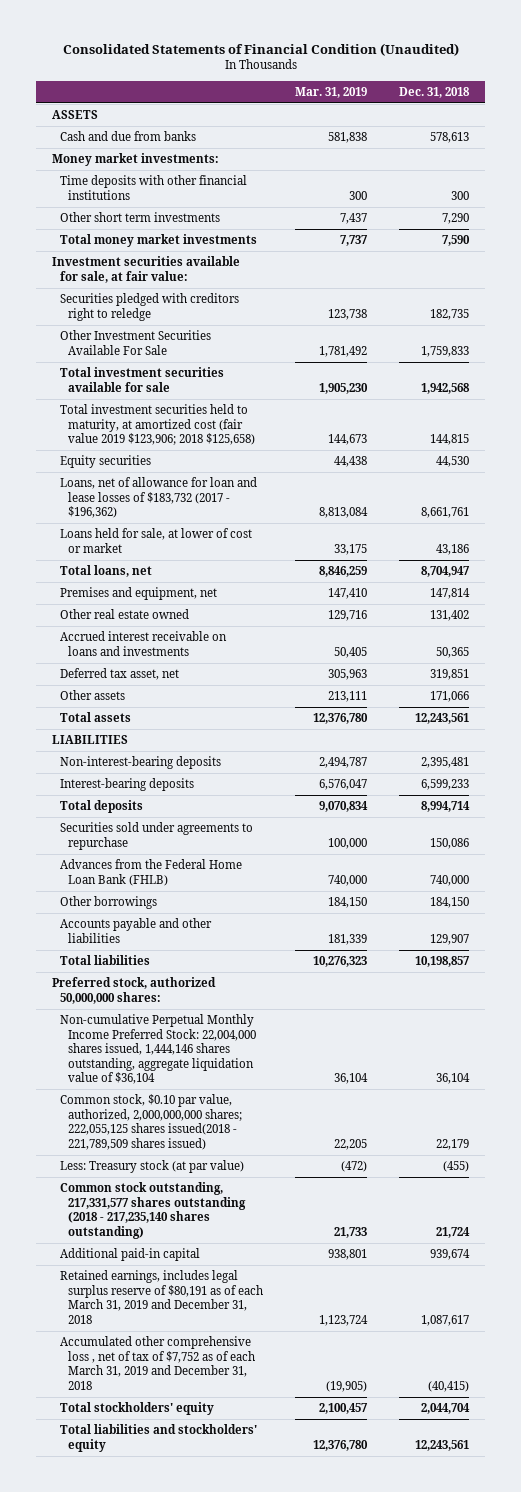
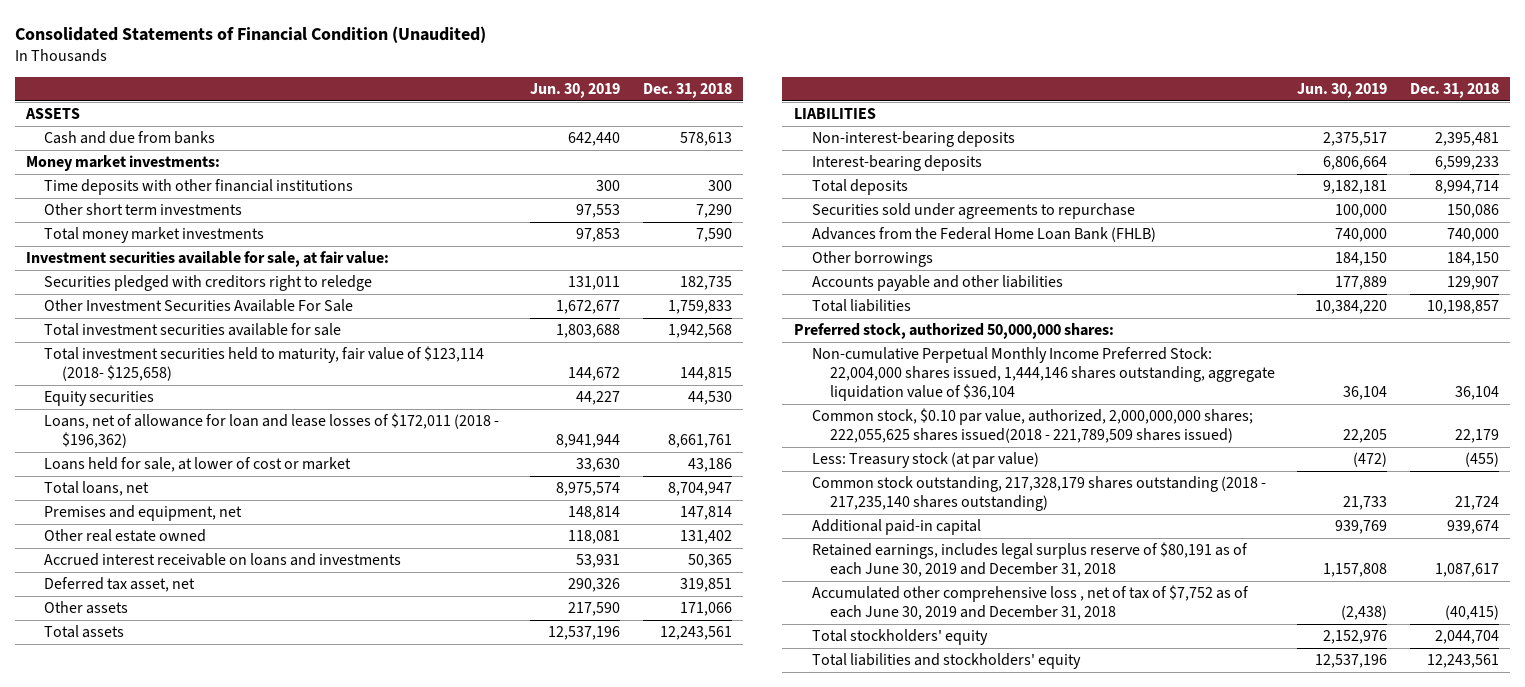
[295,86,368,98] Mar. 31, 2019 -> none
none -> [530,82,621,98] Jun. 30, 2019
[60,404,256,446] Total investment securities held to maturity, at amortized cost (fair value 2019 $123,906; 2018 $125,658) -> [44,346,485,382] Total investment securities held to maturity, fair value of $123,114 (2018- $125,658)
[60,477,258,519] Loans, net of allowance for loan and lease losses of $183,732 (2017 - $196,362) -> [44,413,500,449] Loans, net of allowance for loan and lease losses of $172,011 (2018 - $196,362)
[60,1094,243,1150] Common stock, $0.10 par value, authorized, 2,000,000,000 shares; 222,055,125 shares issued(2018 - 221,789,509 shares issued) -> [811,408,1253,444] Common stock, $0.10 par value, authorized, 2,000,000,000 shares; 222,055,625 shares issued(2018 - 221,789,509 shares issued)
[60,1182,247,1239] Common stock outstanding, 217,331,577 shares outstanding (2018 - 217,235,140 shares outstanding) -> [811,476,1266,512] Common stock outstanding, 217,328,179 shares outstanding (2018 - 217,235,140 shares outstanding)
[60,1270,264,1324] Retained earnings, includes legal surplus reserve of $80,191 as of each March 31, 2019 and December 31, 2018 -> [811,542,1248,578] Retained earnings, includes legal surplus reserve of $80,191 as of each June 30, 2019 and December 31, 2018
[60,1336,256,1390] Accumulated other comprehensive loss , net of tax of $7,752 as of each March 31, 2019 and December 31, 2018 -> [811,585,1249,621] Accumulated other comprehensive loss , net of tax of $7,752 as of each June 30, 2019 and December 31, 2018

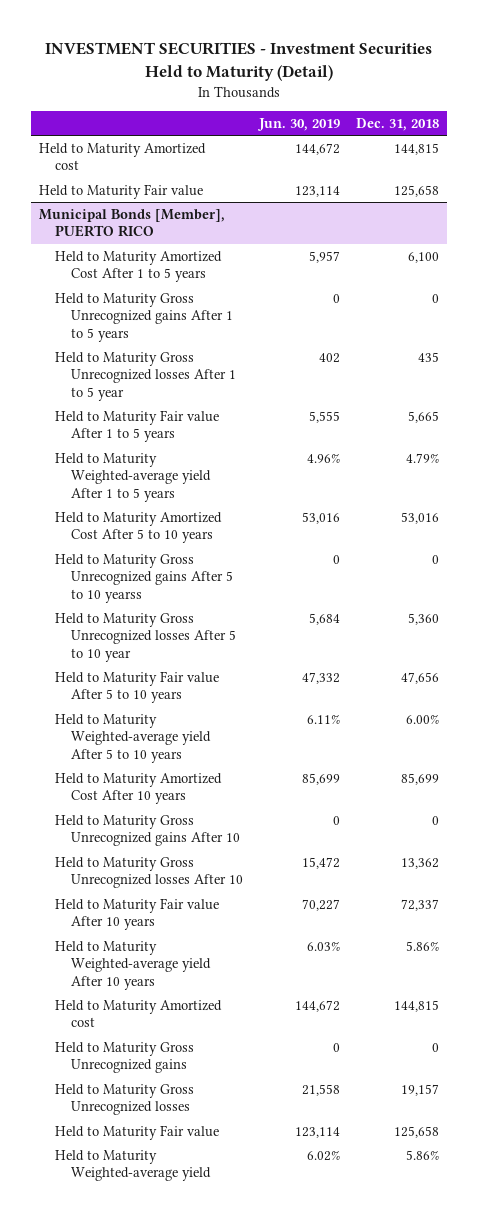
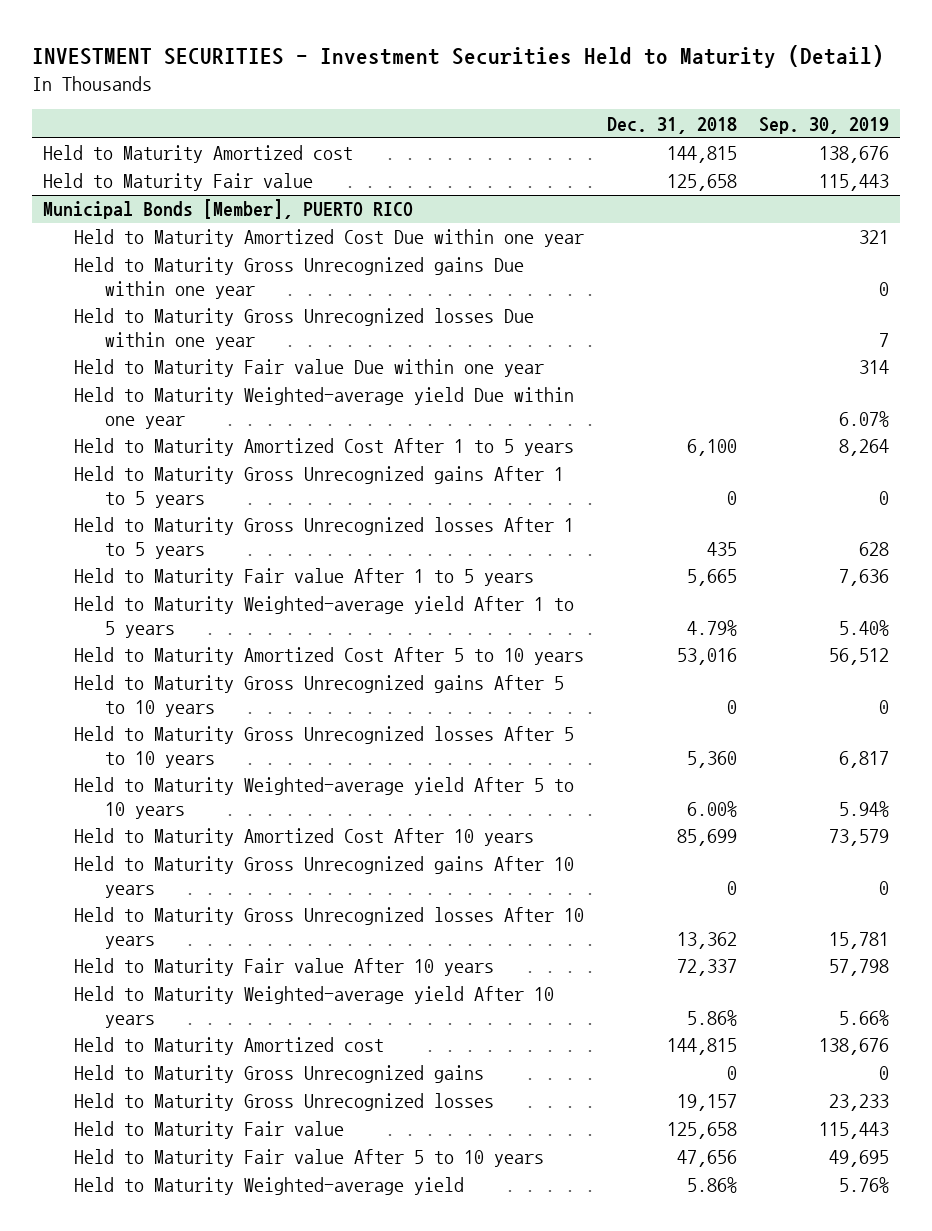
[256,117,340,131] Jun. 30, 2019 -> none
none -> [759,116,890,134] Sep. 30, 2019
none -> [73,229,584,248] Held to Maturity Amortized Cost Due within one year
none -> [73,257,524,299] Held to Maturity Gross Unrecognized gains Due within one year
none -> [73,308,534,350] Held to Maturity Gross Unrecognized losses Due within one year
none -> [73,359,544,378] Held to Maturity Fair value Due within one year
none -> [73,387,574,429] Held to Maturity Weighted-average yield Due within one year
[54,351,236,402] Held to Maturity Gross Unrecognized losses After 1 to 5 year -> [73,517,574,559] Held to Maturity Gross Unrecognized losses After 1 to 5 years
[54,553,233,604] Held to Maturity Gross Unrecognized gains After 5 to 10 yearss -> [73,675,564,717] Held to Maturity Gross Unrecognized gains After 5 to 10 years
[54,612,236,663] Held to Maturity Gross Unrecognized losses After 5 to 10 year -> [73,726,574,768] Held to Maturity Gross Unrecognized losses After 5 to 10 years
[54,814,240,847] Held to Maturity Gross Unrecognized gains After 10 -> [73,856,574,898] Held to Maturity Gross Unrecognized gains After 10 years
[54,856,243,889] Held to Maturity Gross Unrecognized losses After 10 -> [73,907,584,949] Held to Maturity Gross Unrecognized losses After 10 years
[54,670,219,704] Held to Maturity Fair value After 5 to 10 years -> [73,1149,544,1168] Held to Maturity Fair value After 5 to 10 years

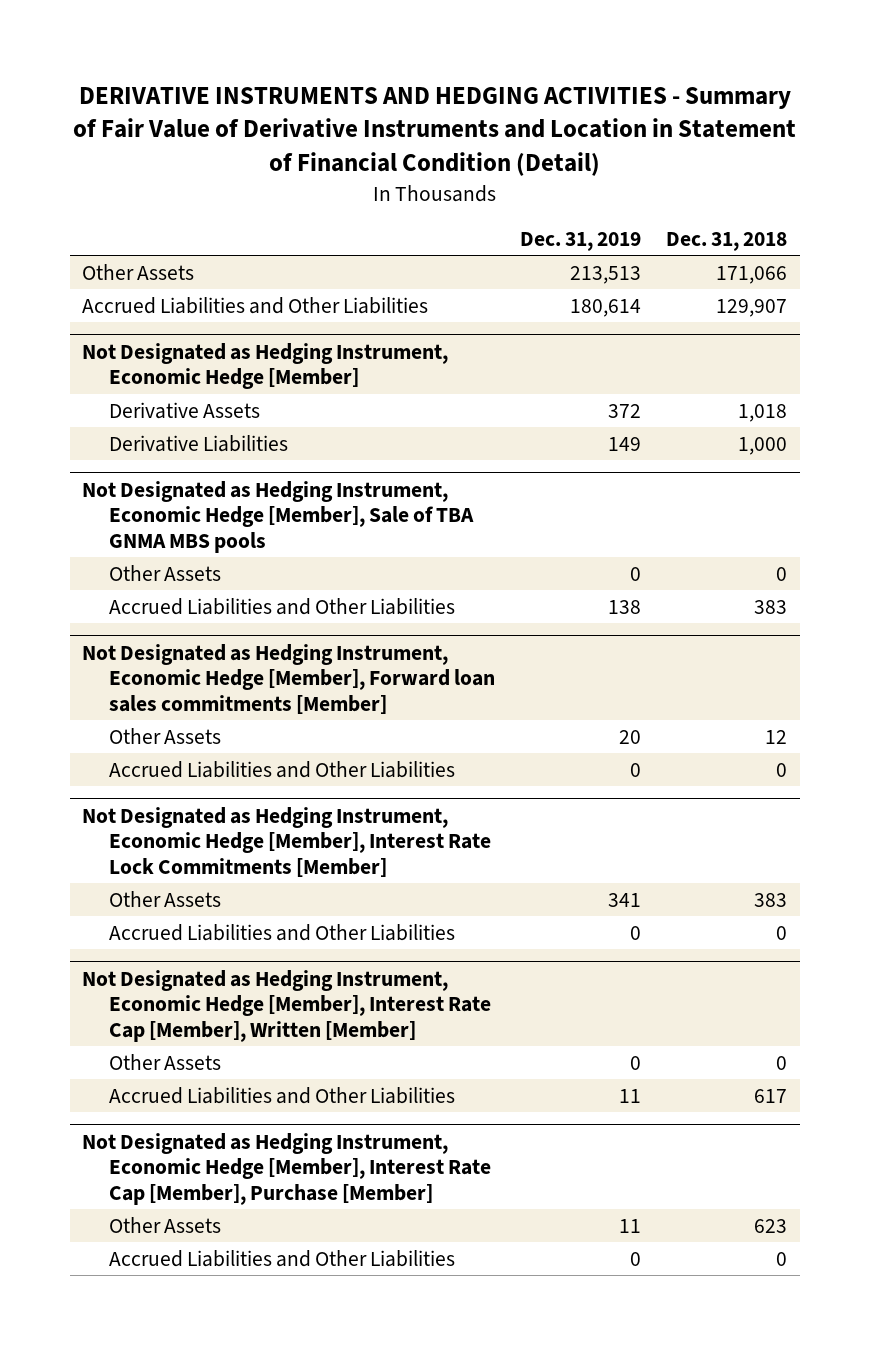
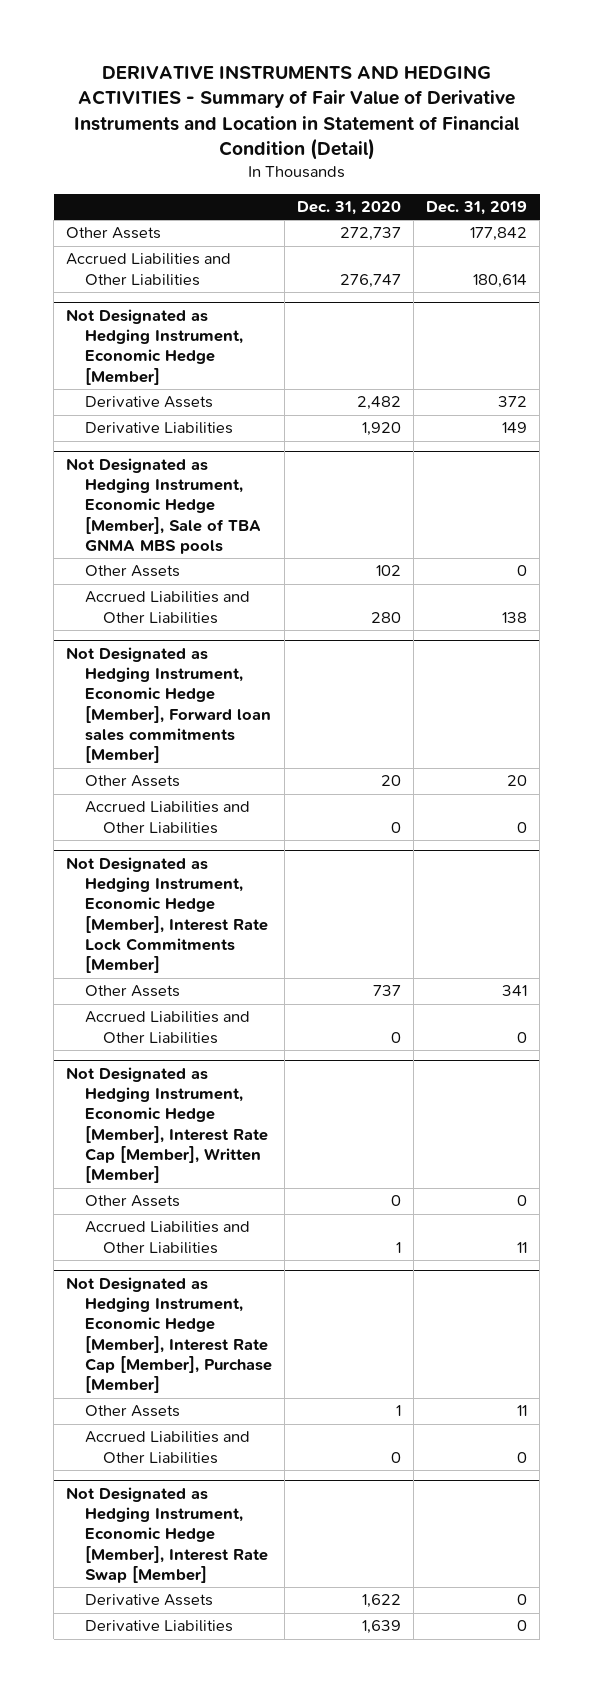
[666,231,788,251] Dec. 31, 2018 -> none
none -> [296,200,401,215] Dec. 31, 2020
[569,265,641,284] 213,513 -> [470,227,528,242] 177,842
none -> [66,1486,268,1584] Not Designated as Hedging Instrument, Economic Hedge [Member], Interest Rate Swap [Member]
none -> [84,1594,213,1607] Derivative Assets
none -> [84,1620,233,1633] Derivative Liabilities

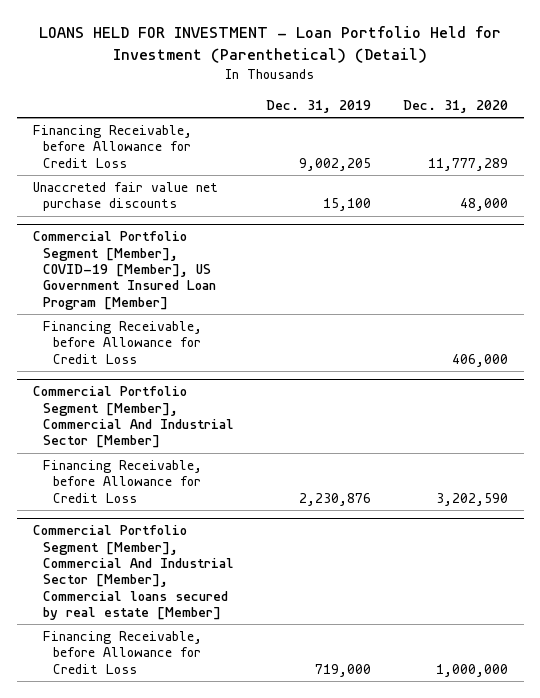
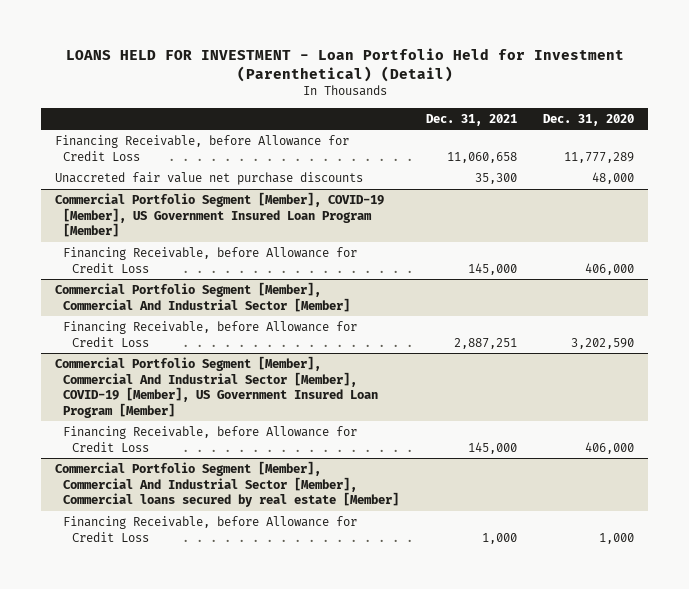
[265,99,371,113] Dec. 31, 2019 -> none
none -> [425,113,517,126] Dec. 31, 2021
none -> [54,356,379,418] Commercial Portfolio Segment [Member], Commercial And Industrial Sector [Member], COVID-19 [Member], US Government Insured Loan Program [Member]
none -> [63,426,358,452] Financing Receivable, before Allowance for Credit Loss
[435,663,508,677] 1,000,000 -> [599,532,635,544] 1,000

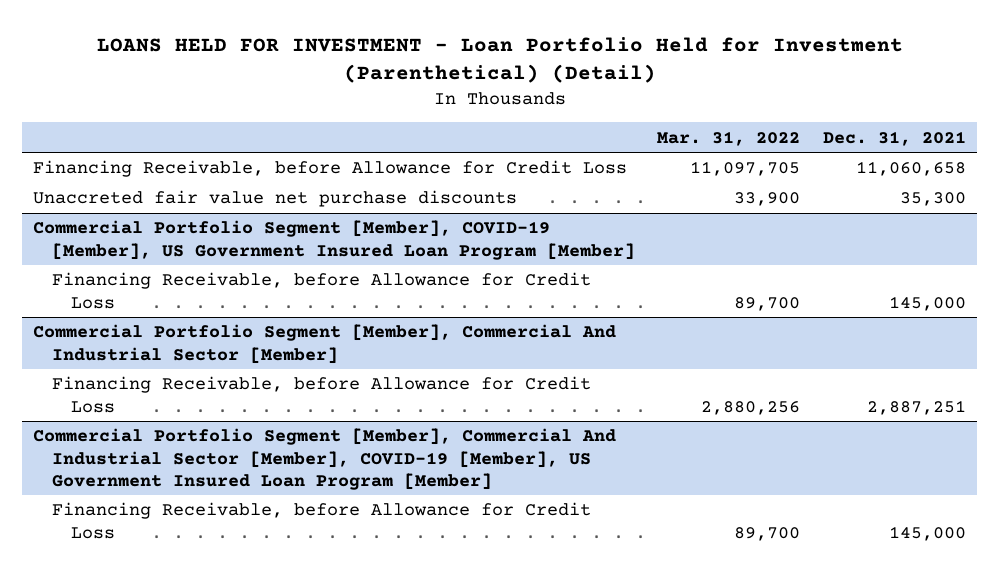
[543,113,635,126] Dec. 31, 2020 -> none
none -> [657,130,801,146] Mar. 31, 2022
[54,461,400,508] Commercial Portfolio Segment [Member], Commercial And Industrial Sector [Member], Commercial loans secured by real estate [Member] -> none
[63,516,358,542] Financing Receivable, before Allowance for Credit Loss -> none

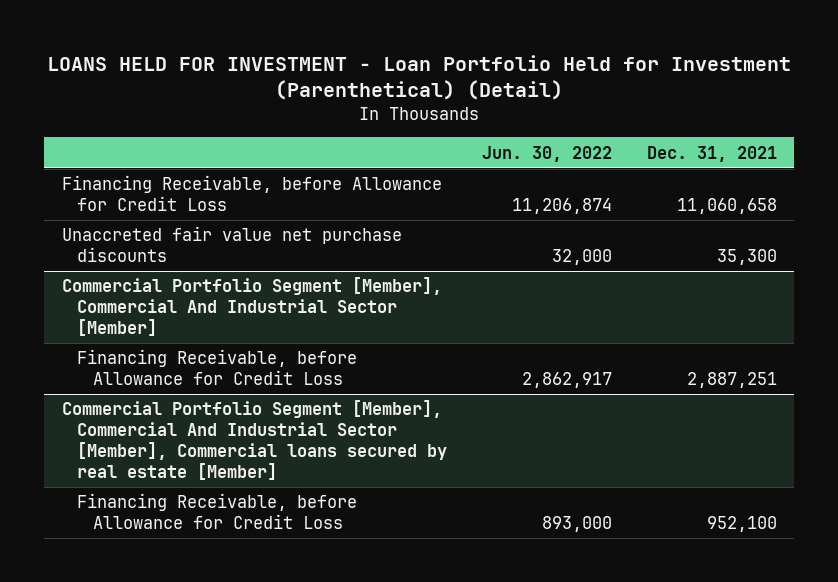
[657,130,801,146] Mar. 31, 2022 -> none
none -> [481,145,612,162] Jun. 30, 2022
[33,220,635,260] Commercial Portfolio Segment [Member], COVID-19 [Member], US Government Insured Loan Program [Member] -> none
[51,272,591,309] Financing Receivable, before Allowance for Credit Loss -> none
[33,428,617,490] Commercial Portfolio Segment [Member], Commercial And Industrial Sector [Member], COVID-19 [Member], US Government Insured Loan Program [Member] -> none
none -> [61,400,448,481] Commercial Portfolio Segment [Member], Commercial And Industrial Sector [Member], Commercial loans secured by real estate [Member]
[888,525,966,541] 145,000 -> [706,516,777,533] 952,100

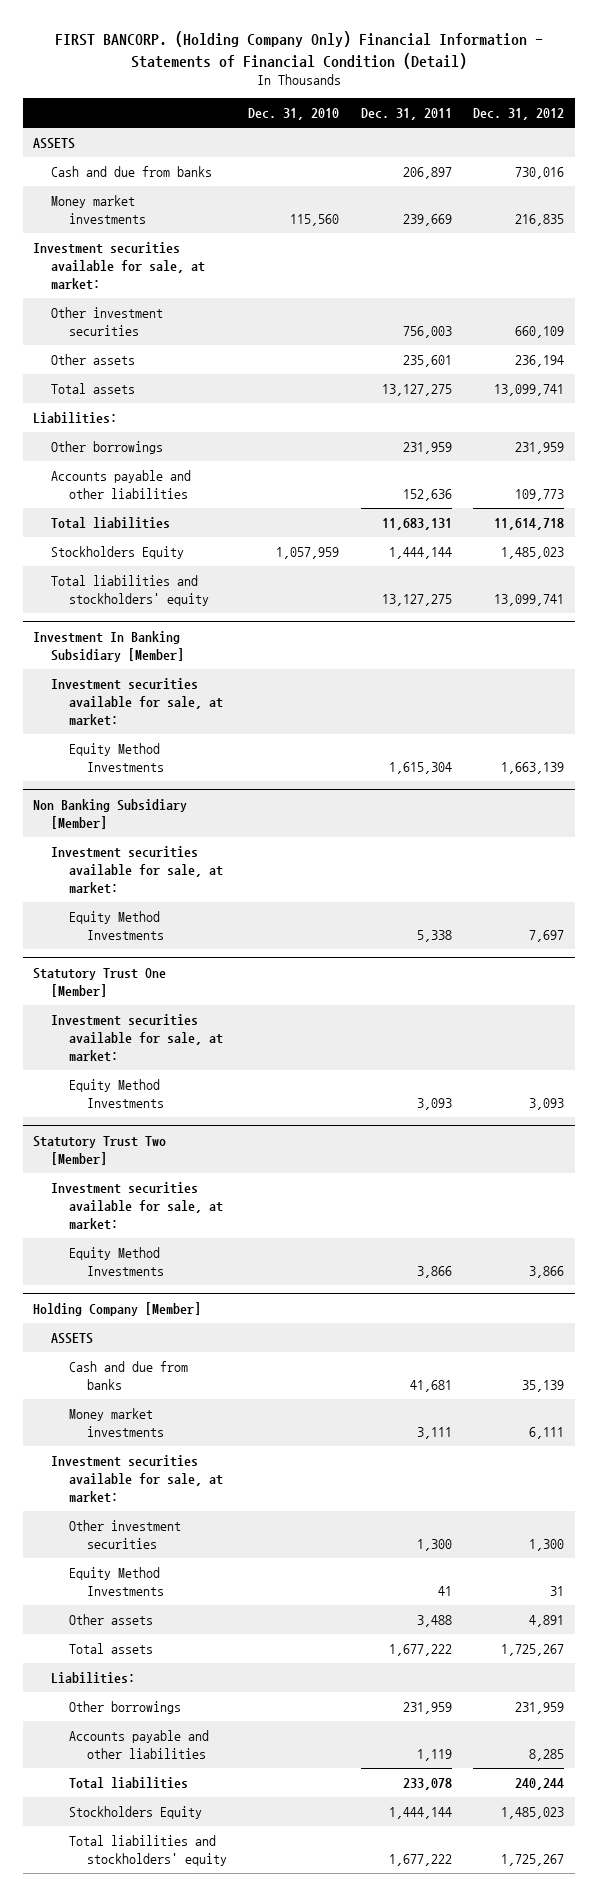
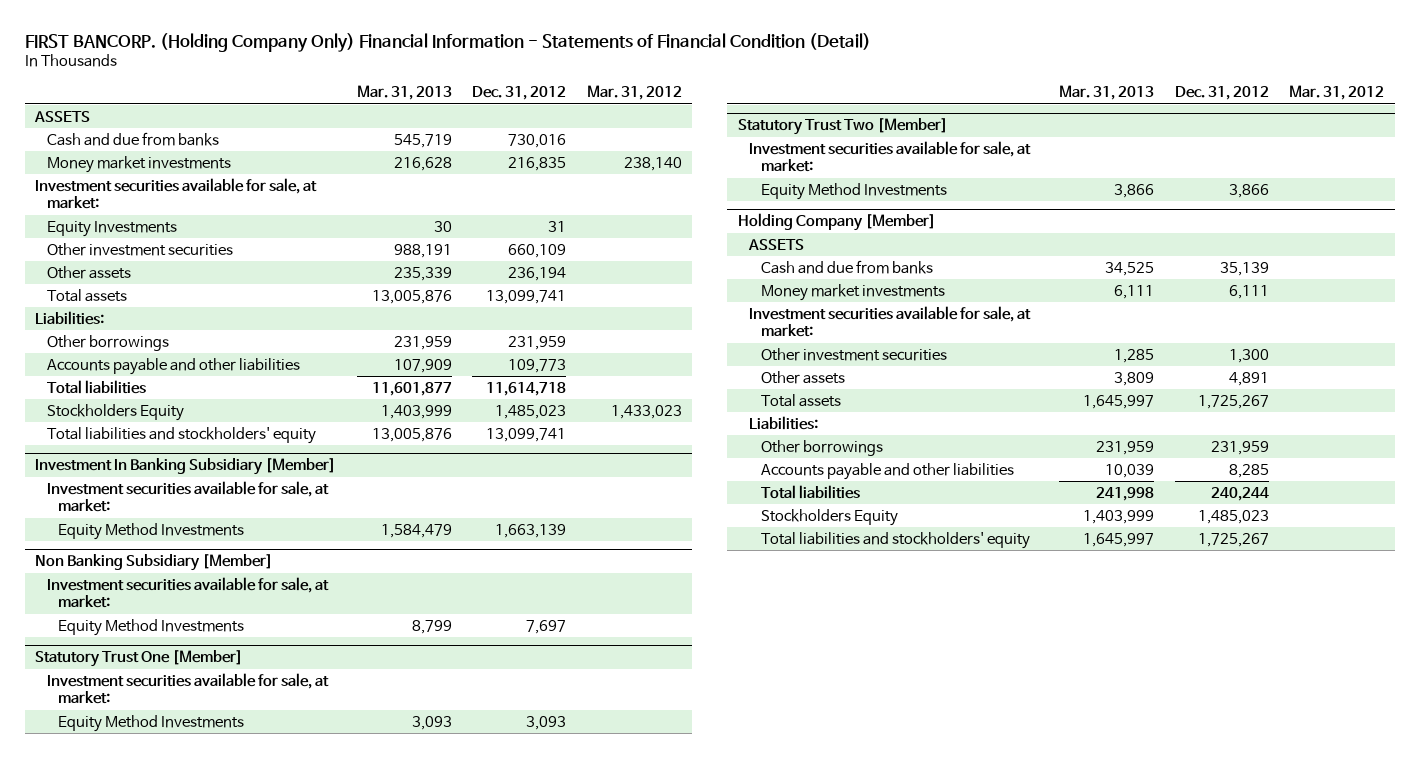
[248,108,340,121] Dec. 31, 2010 -> none
[360,108,452,121] Dec. 31, 2011 -> none
none -> [356,85,452,101] Mar. 31, 2013
none -> [586,85,682,101] Mar. 31, 2012
none -> [46,220,177,237] Equity Investments
[68,1566,164,1596] Equity Method Investments -> none

